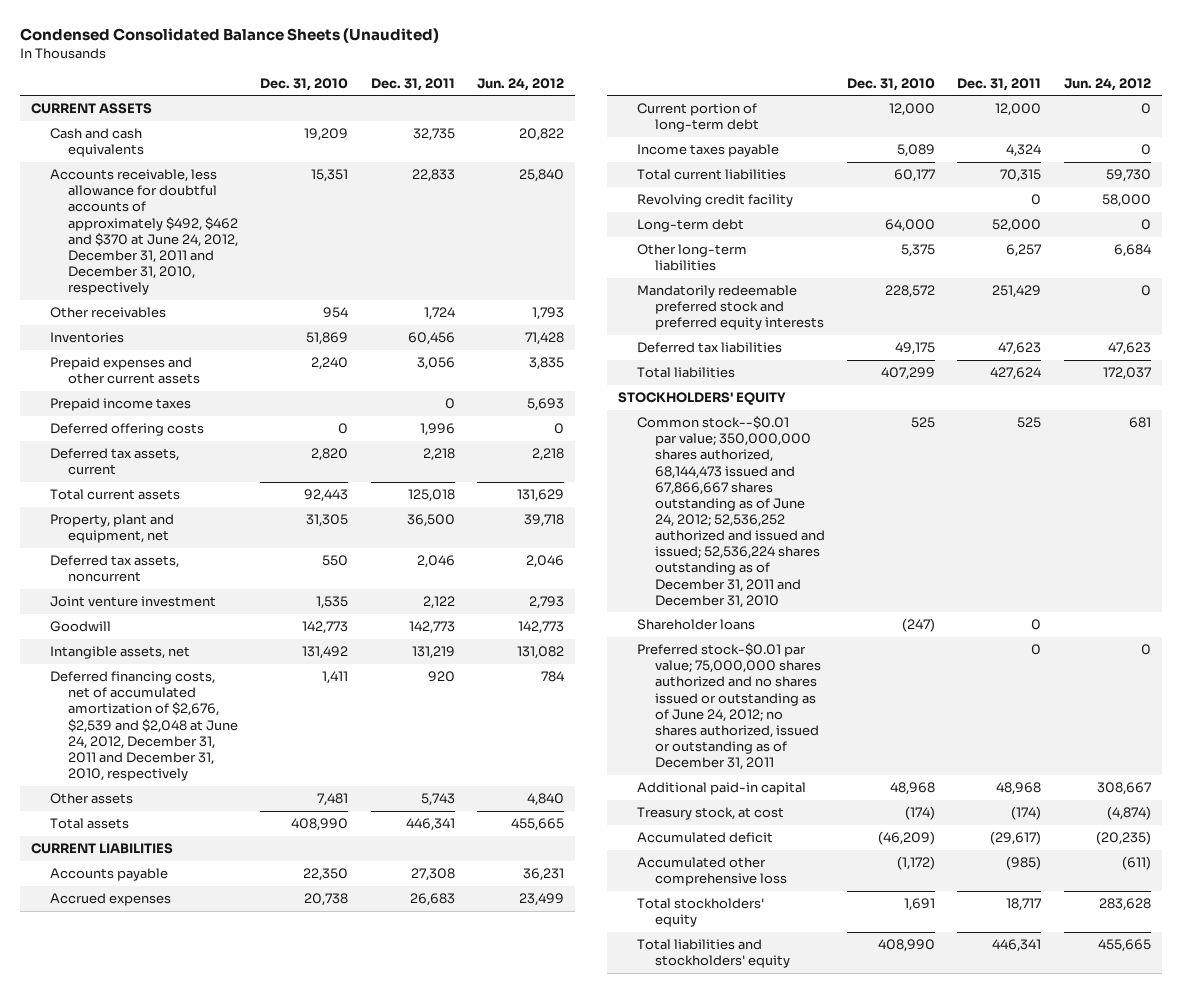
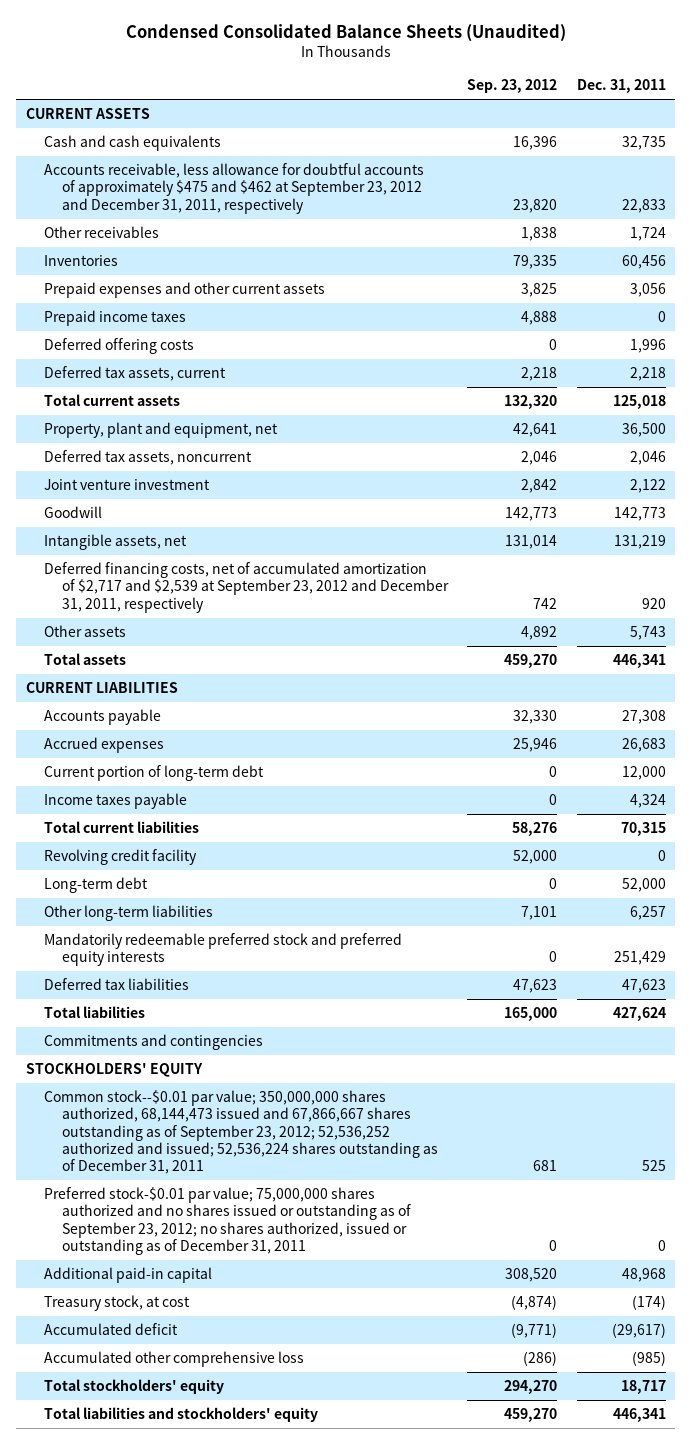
[260,77,349,91] Dec. 31, 2010 -> none
[476,77,564,91] Jun. 24, 2012 -> none
none -> [467,79,558,94] Sep. 23, 2012
[49,169,239,296] Accounts receivable, less allowance for doubtful accounts of approximately $492, $462 and $370 at June 24, 2012, December 31, 2011 and December 31, 2010, respectively -> [43,163,424,214] Accounts receivable, less allowance for doubtful accounts of approximately $475 and $462 at September 23, 2012 and December 31, 2011, respectively
[49,671,239,781] Deferred financing costs, net of accumulated amortization of $2,676, $2,539 and $2,048 at June 24, 2012, December 31, 2011 and December 31, 2010, respectively -> [43,562,449,613] Deferred financing costs, net of accumulated amortization of $2,717 and $2,539 at September 23, 2012 and December 31, 2011, respectively
none -> [43,1034,263,1051] Commitments and contingencies
[636,619,755,631] Shareholder loans -> none
[636,416,825,608] Common stock--$0.01 par value; 350,000,000 shares authorized, 68,144,473 issued and 67,866,667 shares outstanding as of June 24, 2012; 52,536,252 authorized and issued and issued; 52,536,224 shares outstanding as of December 31, 2011 and December 31, 2010 -> [43,1090,438,1175] Common stock--$0.01 par value; 350,000,000 shares authorized, 68,144,473 issued and 67,866,667 shares outstanding as of September 23, 2012; 52,536,252 authorized and issued; 52,536,224 shares outstanding as of December 31, 2011
[636,643,821,771] Preferred stock-$0.01 par value; 75,000,000 shares authorized and no shares issued or outstanding as of June 24, 2012; no shares authorized, issued or outstanding as of December 31, 2011 -> [43,1187,411,1256] Preferred stock-$0.01 par value; 75,000,000 shares authorized and no shares issued or outstanding as of September 23, 2012; no shares authorized, issued or outstanding as of December 31, 2011

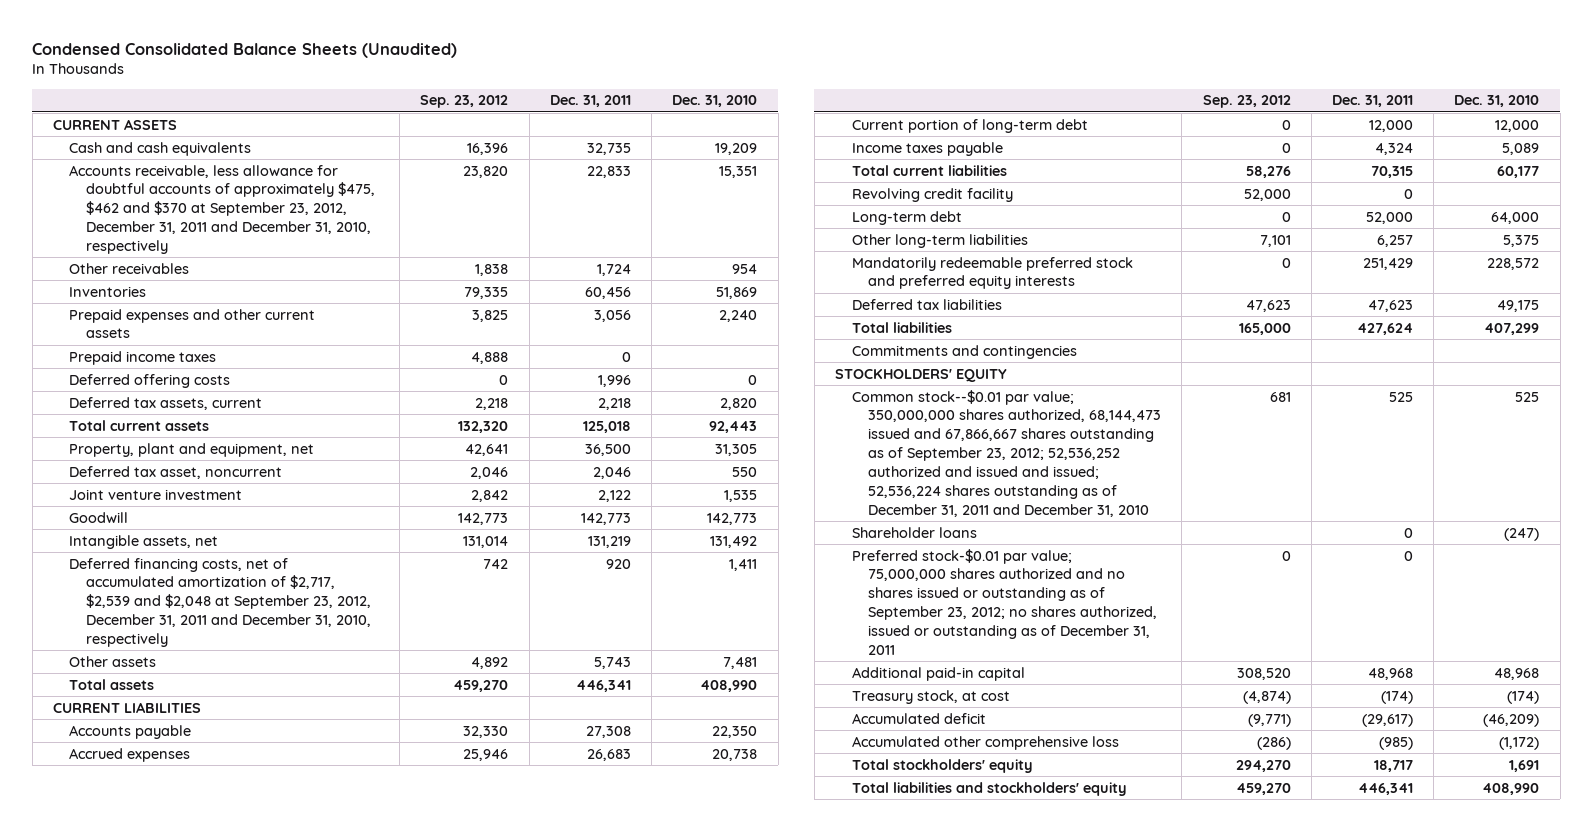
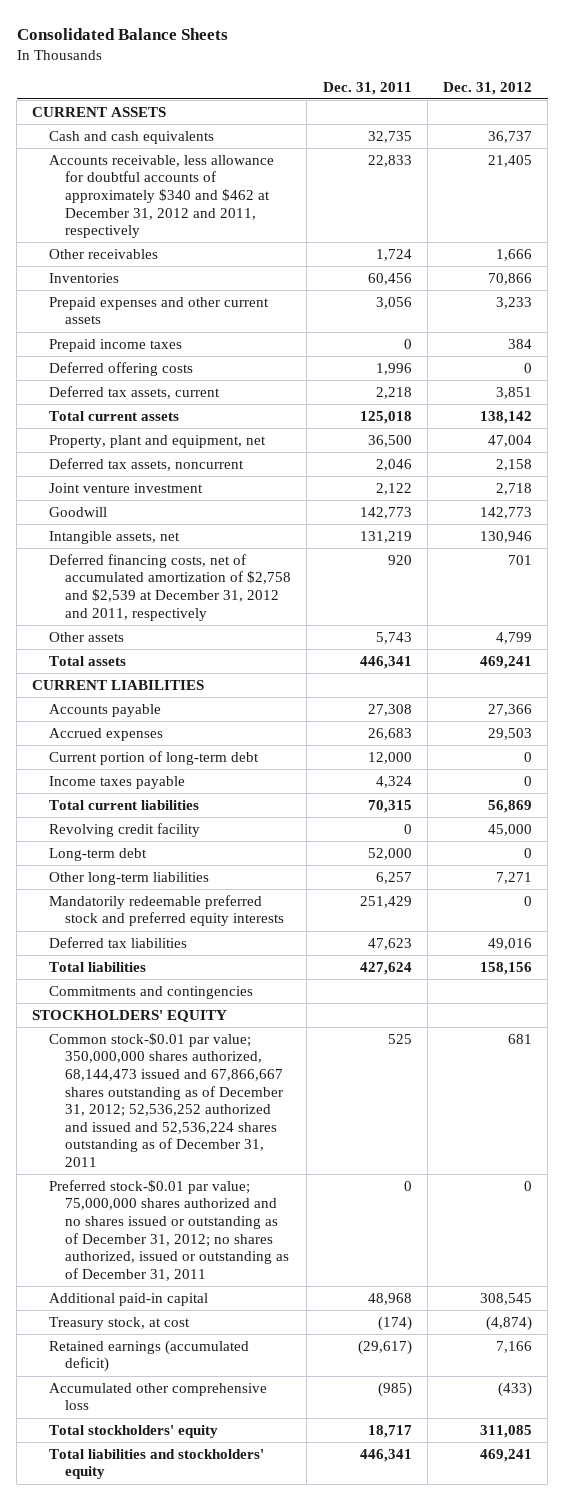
[32,42,458,58] Condensed Consolidated Balance Sheets (Unaudited) -> [16,27,228,40] Consolidated Balance Sheets
[420,95,509,109] Sep. 23, 2012 -> none
[672,95,758,108] Dec. 31, 2010 -> none
none -> [442,81,532,95] Dec. 31, 2012
[69,164,375,254] Accounts receivable, less allowance for doubtful accounts of approximately $475, $462 and $370 at September 23, 2012, December 31, 2011 and December 31, 2010, respectively -> [48,154,274,239] Accounts receivable, less allowance for doubtful accounts of approximately $340 and $462 at December 31, 2012 and 2011, respectively
[69,465,283,479] Deferred tax asset, noncurrent -> [48,457,244,471] Deferred tax assets, noncurrent
[69,557,371,647] Deferred financing costs, net of accumulated amortization of $2,717, $2,539 and $2,048 at September 23, 2012, December 31, 2011 and December 31, 2010, respectively -> [48,553,292,621] Deferred financing costs, net of accumulated amortization of $2,758 and $2,539 at December 31, 2012 and 2011, respectively
[851,526,977,538] Shareholder loans -> none
[851,389,1162,517] Common stock--$0.01 par value; 350,000,000 shares authorized, 68,144,473 issued and 67,866,667 shares outstanding as of September 23, 2012; 52,536,252 authorized and issued and issued; 52,536,224 shares outstanding as of December 31, 2011 and December 31, 2010 -> [48,1032,284,1167] Common stock-$0.01 par value; 350,000,000 shares authorized, 68,144,473 issued and 67,866,667 shares outstanding as of December 31, 2012; 52,536,252 authorized and issued and 52,536,224 shares outstanding as of December 31, 2011
[851,548,1158,655] Preferred stock-$0.01 par value; 75,000,000 shares authorized and no shares issued or outstanding as of September 23, 2012; no shares authorized, issued or outstanding as of December 31, 2011 -> [48,1179,290,1281] Preferred stock-$0.01 par value; 75,000,000 shares authorized and no shares issued or outstanding as of December 31, 2012; no shares authorized, issued or outstanding as of December 31, 2011
[851,712,986,724] Accumulated deficit -> [48,1339,249,1373] Retained earnings (accumulated deficit)

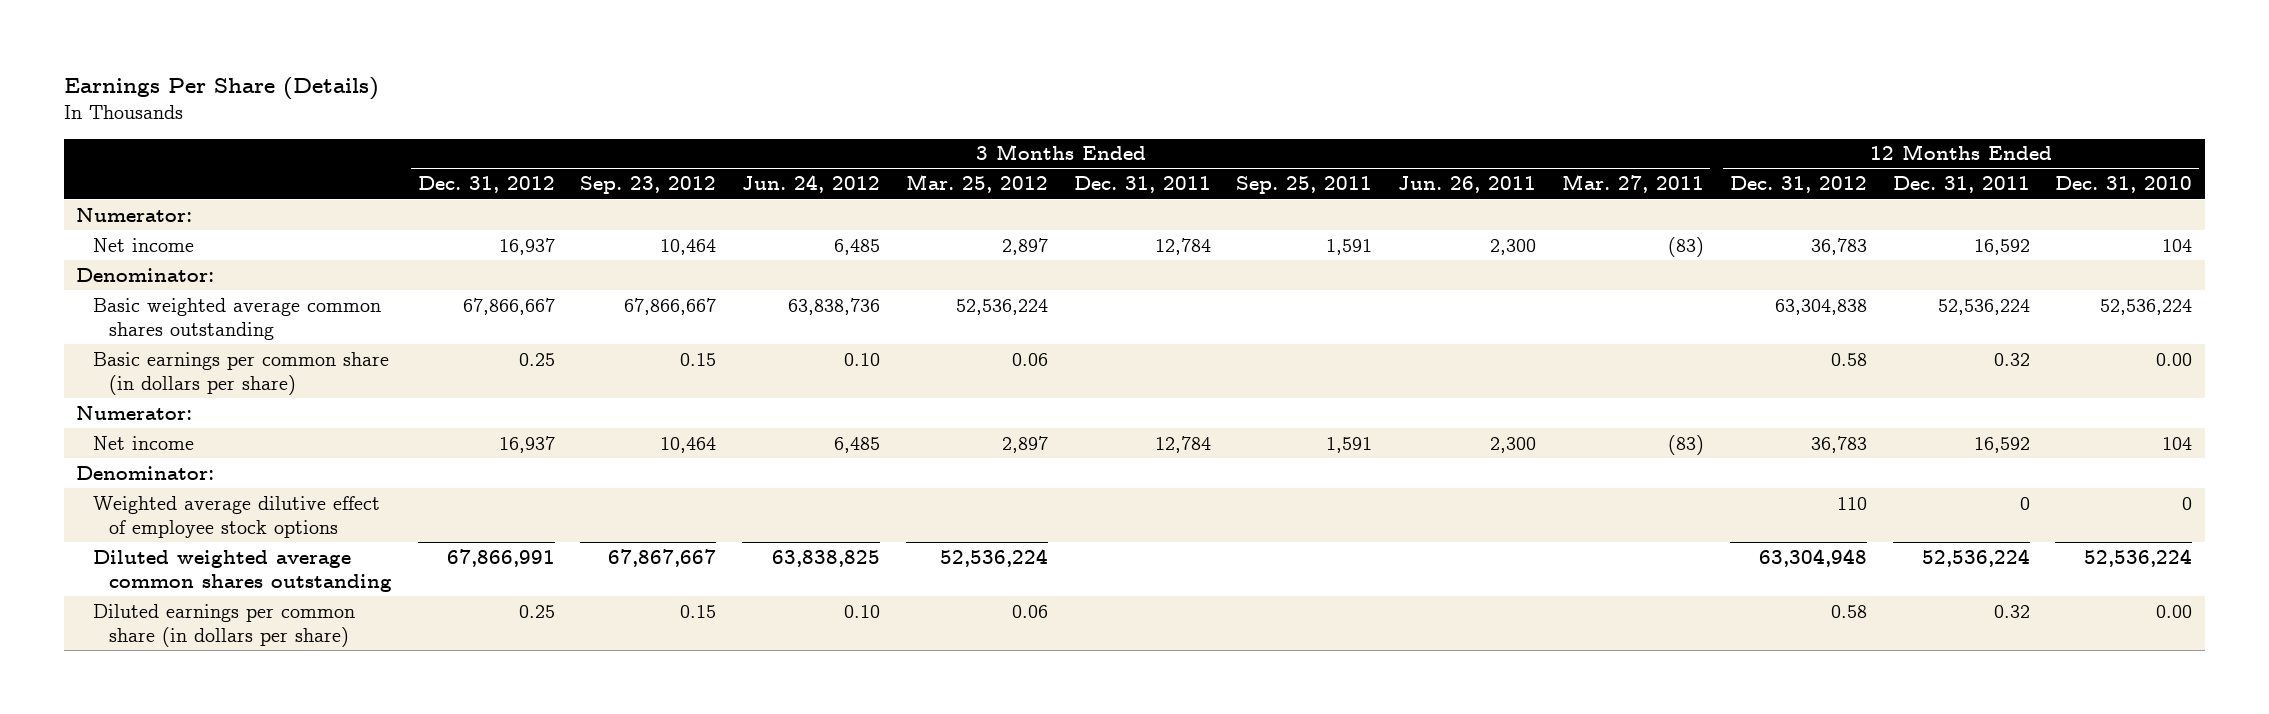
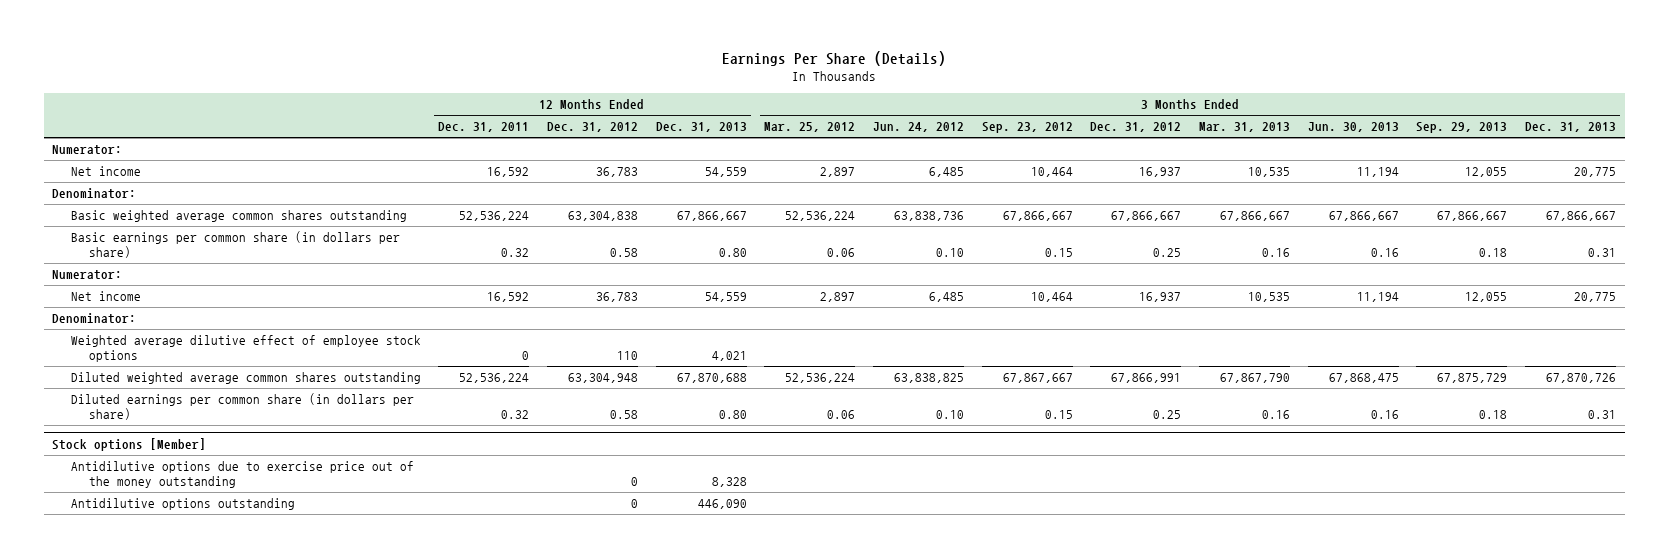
[1073,176,1211,194] Dec. 31, 2011 -> none
[1236,176,1373,195] Sep. 25, 2011 -> none
[1398,176,1537,194] Jun. 26, 2011 -> none
[1562,174,1705,194] Mar. 27, 2011 -> none
[2055,176,2193,194] Dec. 31, 2010 -> none
none -> [655,122,747,133] Dec. 31, 2013
none -> [1198,122,1290,133] Mar. 31, 2013
none -> [1307,122,1399,133] Jun. 30, 2013
none -> [1416,122,1508,134] Sep. 29, 2013
none -> [1524,122,1616,133] Dec. 31, 2013
none -> [52,437,207,451] Stock options [Member]
none -> [70,461,414,489] Antidilutive options due to exercise price out of the money outstanding
none -> [70,498,295,511] Antidilutive options outstanding

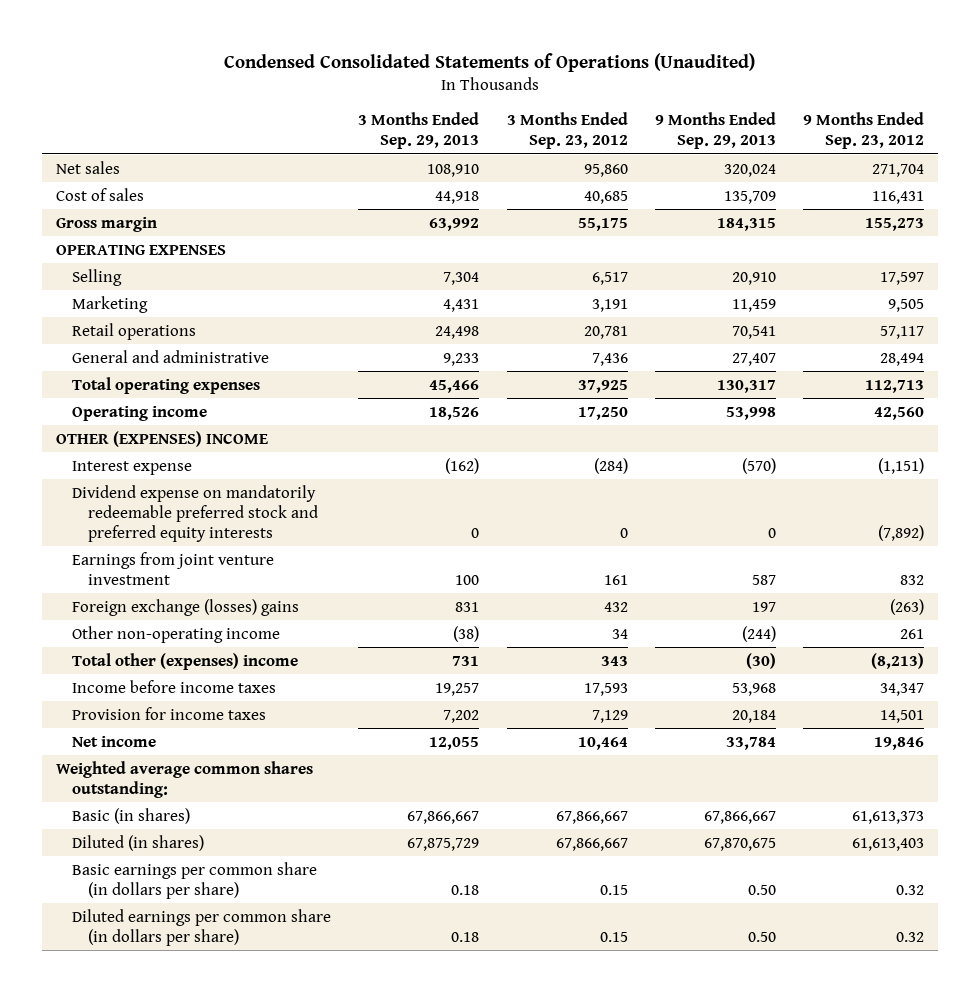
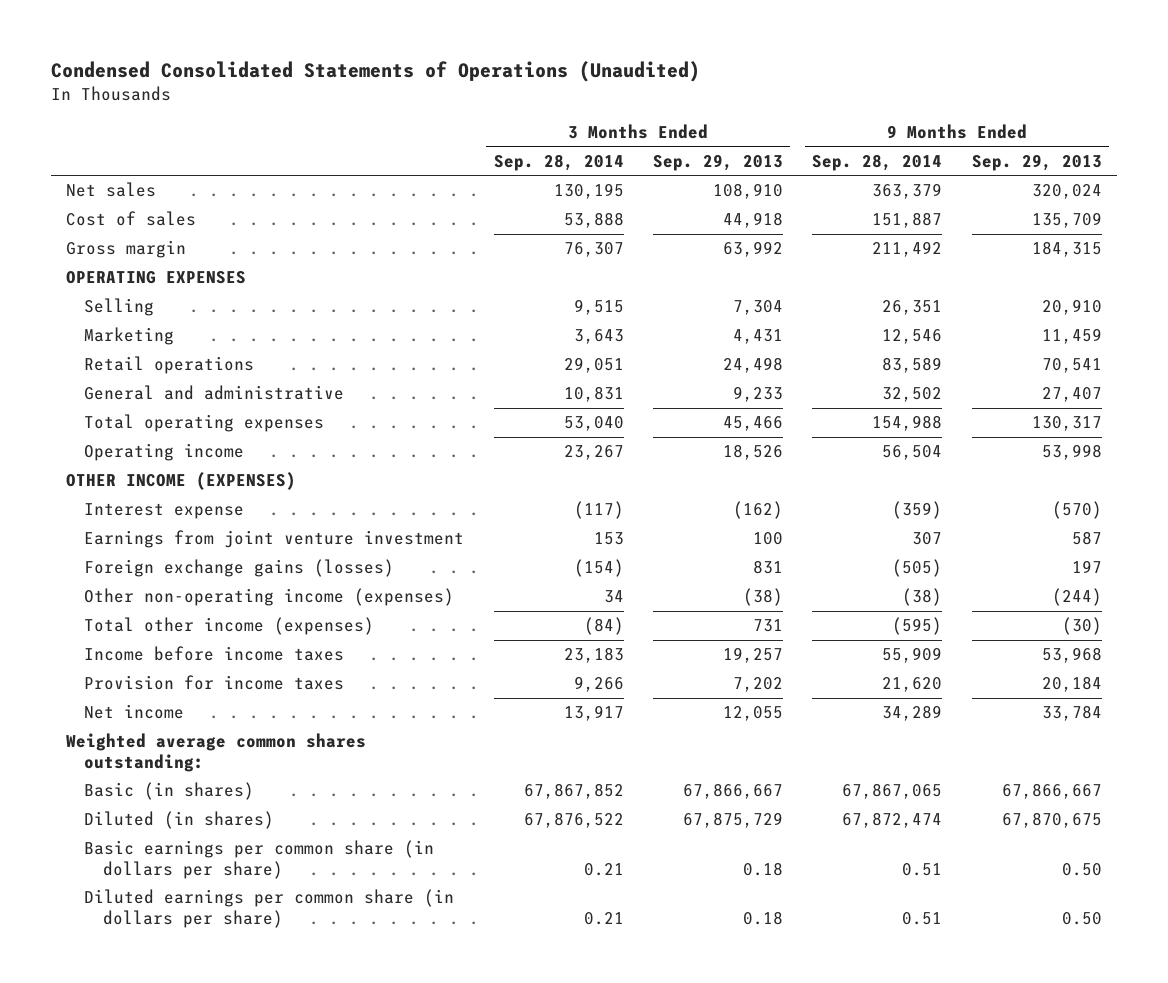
[506,112,628,150] 3 Months Ended Sep. 23, 2012 -> none
[803,112,925,150] 9 Months Ended Sep. 23, 2012 -> none
none -> [493,153,624,171] Sep. 28, 2014
none -> [812,153,943,171] Sep. 28, 2014
[55,430,268,447] OTHER (EXPENSES) INCOME -> [65,472,296,491] OTHER INCOME (EXPENSES)
[72,484,319,542] Dividend expense on mandatorily redeemable preferred stock and preferred equity interests -> none
[72,598,300,616] Foreign exchange (losses) gains -> [84,559,395,578] Foreign exchange gains (losses)
[72,625,281,643] Other non-operating income -> [84,588,455,607] Other non-operating income (expenses)
[72,652,299,670] Total other (expenses) income -> [84,617,375,636] Total other income (expenses)

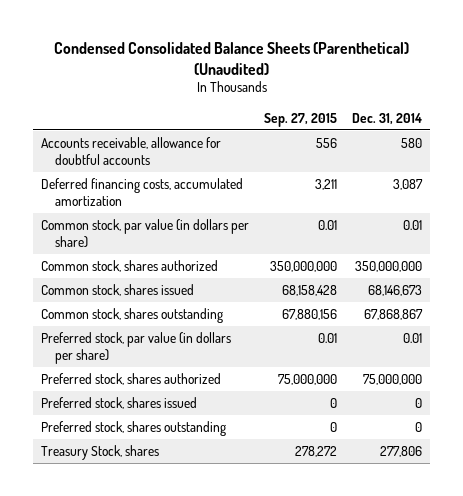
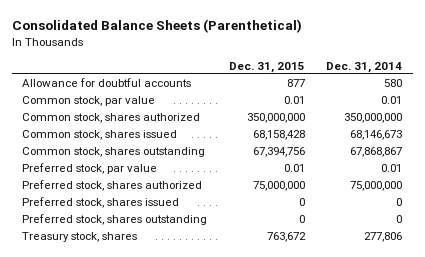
[53,41,409,75] Condensed Consolidated Balance Sheets (Parenthetical) (Unaudited) -> [11,18,302,33] Consolidated Balance Sheets (Parenthetical)
[264,112,338,127] Sep. 27, 2015 -> none
none -> [228,61,305,73] Dec. 31, 2015
[40,177,243,206] Deferred financing costs, accumulated amortization -> none
[40,136,221,165] Accounts receivable, allowance for doubtful accounts -> [22,78,192,88] Allowance for doubtful accounts
[40,218,249,248] Common stock, par value (in dollars per share) -> [22,96,156,107] Common stock, par value
[40,331,231,364] Preferred stock, par value (in dollars per share) -> [22,163,158,175] Preferred stock, par value
[40,444,159,460] Treasury Stock, shares -> [22,232,138,243] Treasury stock, shares

